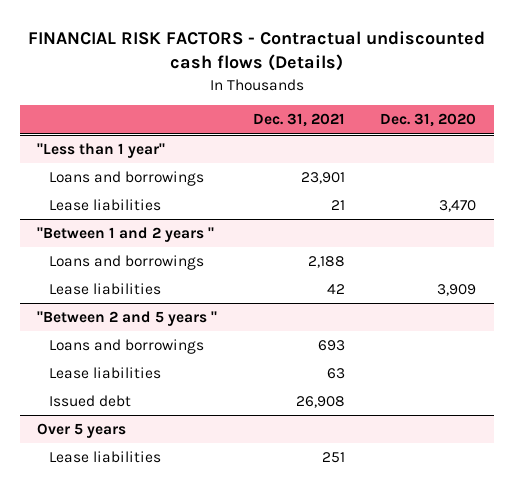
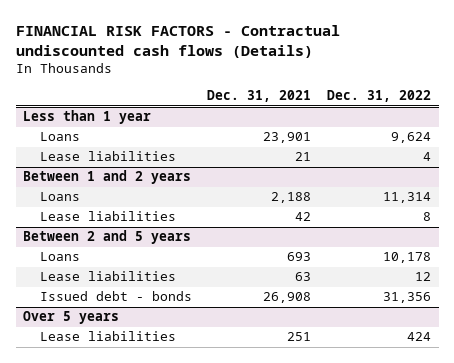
[380,113,477,128] Dec. 31, 2020 -> none
none -> [326,90,431,103] Dec. 31, 2022
[37,143,166,159] "Less than 1 year" -> [23,110,152,125] Less than 1 year
[48,171,204,187] Loans and borrowings -> [39,132,80,142] Loans
[37,227,215,243] "Between 1 and 2 years " -> [23,170,192,185] Between 1 and 2 years
[48,255,204,271] Loans and borrowings -> [39,192,80,202] Loans
[37,311,218,327] "Between 2 and 5 years " -> [23,230,192,245] Between 2 and 5 years
[48,339,204,355] Loans and borrowings -> [39,252,80,262] Loans
[48,395,131,408] Issued debt -> [39,291,192,302] Issued debt - bonds

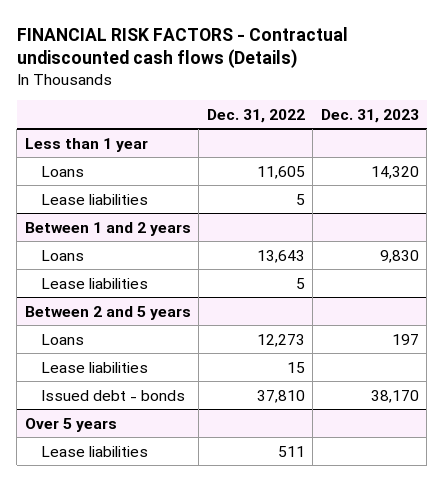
[207,90,312,103] Dec. 31, 2021 -> none
none -> [320,108,419,123] Dec. 31, 2023
[390,132,431,144] 9,624 -> [256,165,305,179] 11,605
[422,152,431,162] 4 -> [295,193,305,205] 5
[382,192,431,204] 11,314 -> [256,249,305,263] 13,643
[422,212,431,222] 8 -> [295,277,305,289] 5
[382,252,431,264] 10,178 -> [256,333,305,347] 12,273
[414,272,431,282] 12 -> [286,361,305,373] 15
[382,292,431,304] 31,356 -> [256,389,305,403] 37,810
[406,332,431,342] 424 -> [277,445,305,457] 511

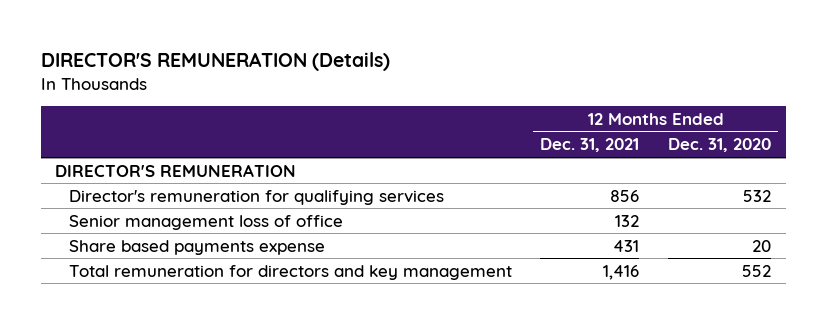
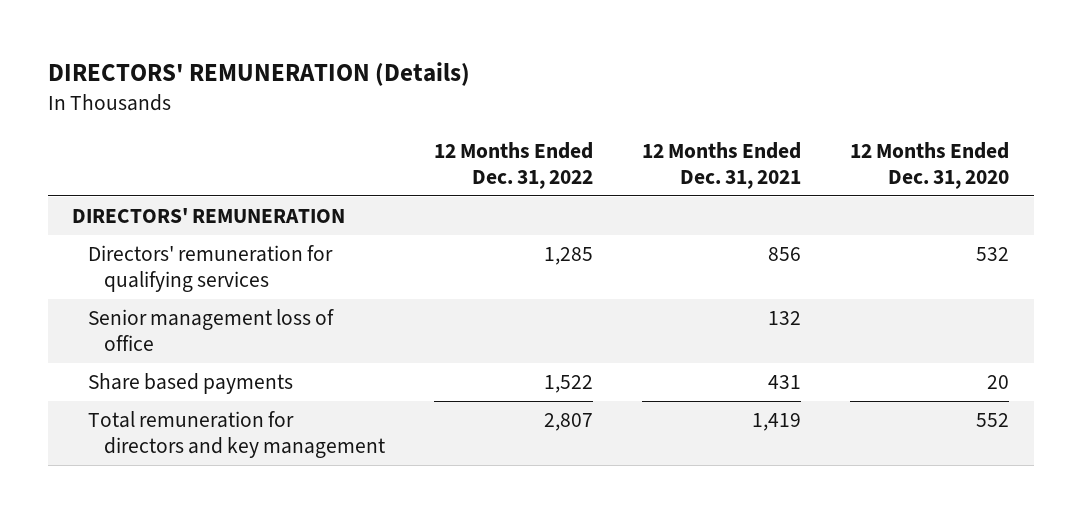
[40,51,390,71] DIRECTOR'S REMUNERATION (Details) -> [47,62,470,87] DIRECTORS' REMUNERATION (Details)
none -> [434,142,594,189] 12 Months Ended Dec. 31, 2022
[54,163,296,177] DIRECTOR'S REMUNERATION -> [72,208,346,224] DIRECTORS' REMUNERATION
[68,189,444,205] Director's remuneration for qualifying services -> [88,245,334,292] Directors' remuneration for qualifying services
[68,239,325,255] Share based payments expense -> [88,373,294,395] Share based payments
[603,264,640,280] 1,416 -> [752,413,802,432] 1,419

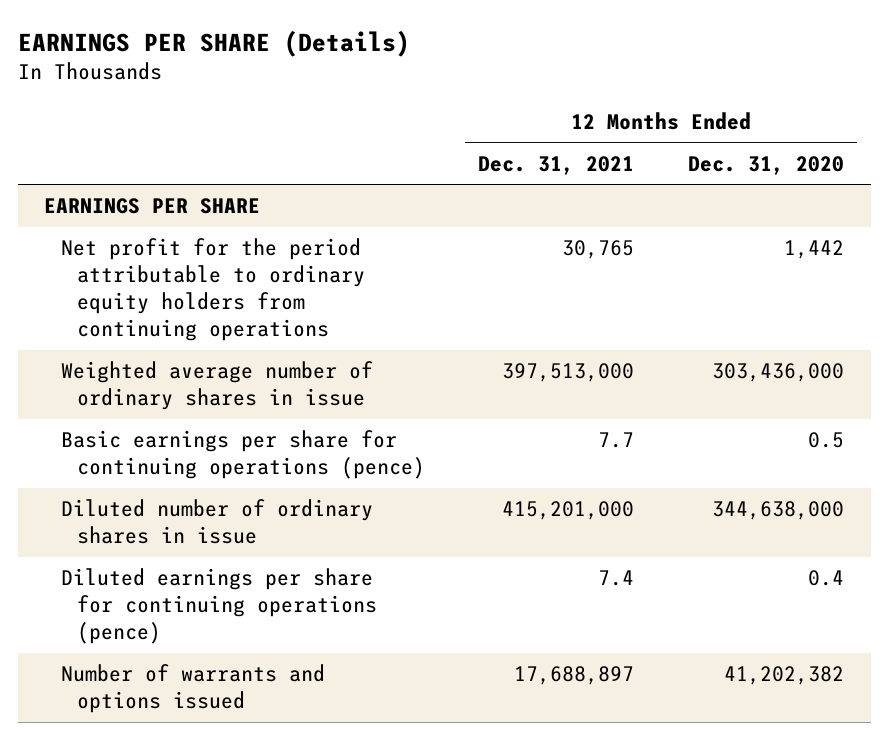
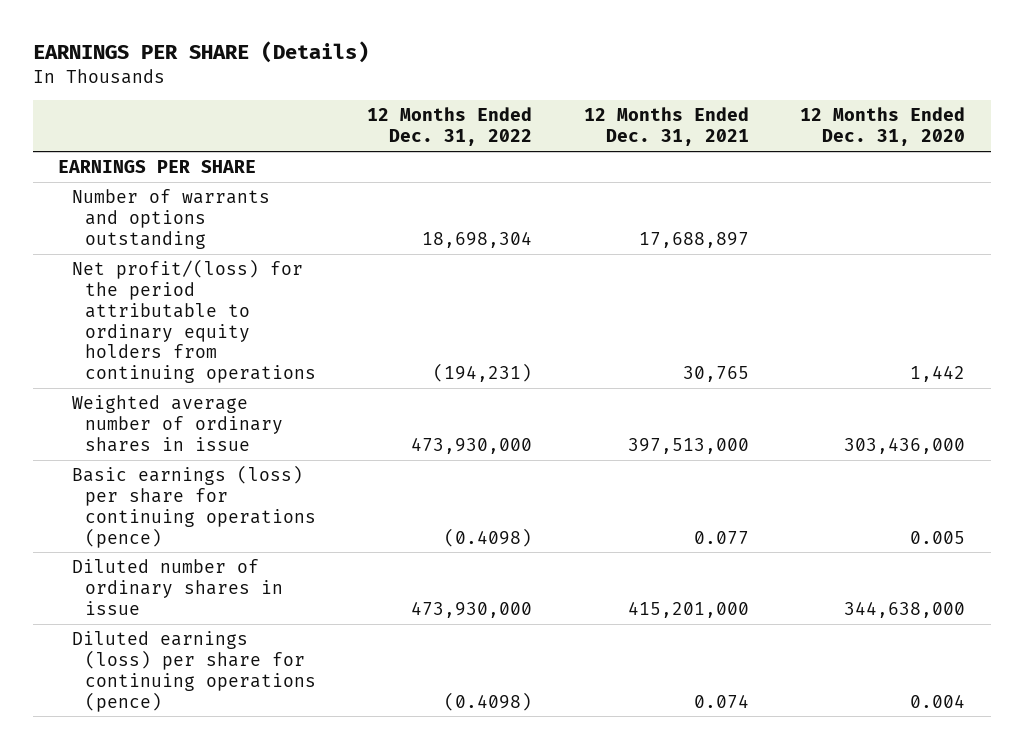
none -> [367,107,533,147] 12 Months Ended Dec. 31, 2022
none -> [71,189,270,249] Number of warrants and options outstanding
[60,238,365,342] Net profit for the period attributable to ordinary equity holders from continuing operations -> [71,259,317,384] Net profit/(loss) for the period attributable to ordinary equity holders from continuing operations
[60,430,425,480] Basic earnings per share for continuing operations (pence) -> [71,465,317,548] Basic earnings (loss) per share for continuing operations (pence)
[598,432,635,449] 7.7 -> [693,530,749,544] 0.077
[808,432,845,449] 0.5 -> [910,530,966,544] 0.005
[60,664,325,714] Number of warrants and options issued -> none
[60,568,377,645] Diluted earnings per share for continuing operations (pence) -> [71,631,317,712] Diluted earnings (loss) per share for continuing operations (pence)
[598,570,635,587] 7.4 -> [693,693,749,708] 0.074
[808,570,845,587] 0.4 -> [910,693,966,708] 0.004

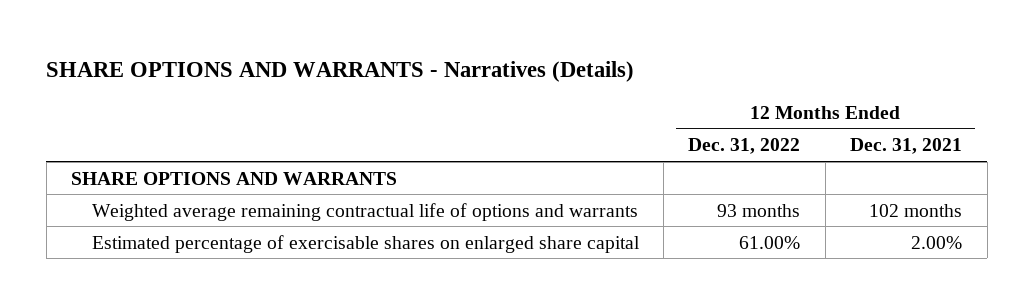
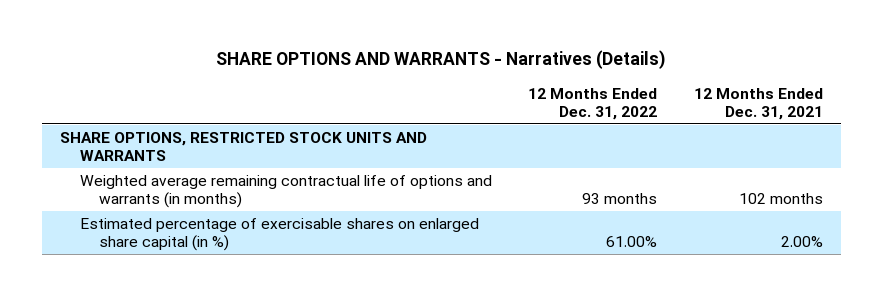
[71,171,398,185] SHARE OPTIONS AND WARRANTS -> [59,131,427,161] SHARE OPTIONS, RESTRICTED STOCK UNITS AND WARRANTS
[91,202,638,221] Weighted average remaining contractual life of options and warrants -> [79,174,492,208] Weighted average remaining contractual life of options and warrants (in months)
[91,234,640,253] Estimated percentage of exercisable shares on enlarged share capital -> [79,217,479,251] Estimated percentage of exercisable shares on enlarged share capital (in %)

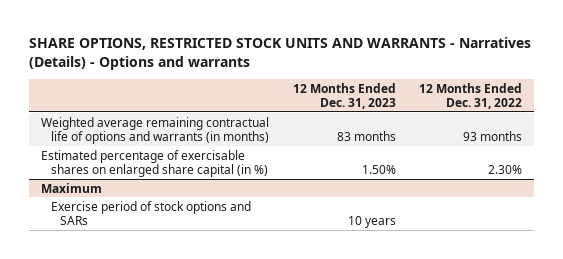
[216,50,667,70] SHARE OPTIONS AND WARRANTS - Narratives (Details) -> [29,37,532,70] SHARE OPTIONS, RESTRICTED STOCK UNITS AND WARRANTS - Narratives (Details) - Options and warrants
[693,87,823,120] 12 Months Ended Dec. 31, 2021 -> none
none -> [292,82,396,110] 12 Months Ended Dec. 31, 2023
[59,131,427,161] SHARE OPTIONS, RESTRICTED STOCK UNITS AND WARRANTS -> none
[606,235,658,247] 61.00% -> [488,165,523,175] 2.30%
none -> [41,182,103,193] Maximum
none -> [50,200,251,226] Exercise period of stock options and SARs

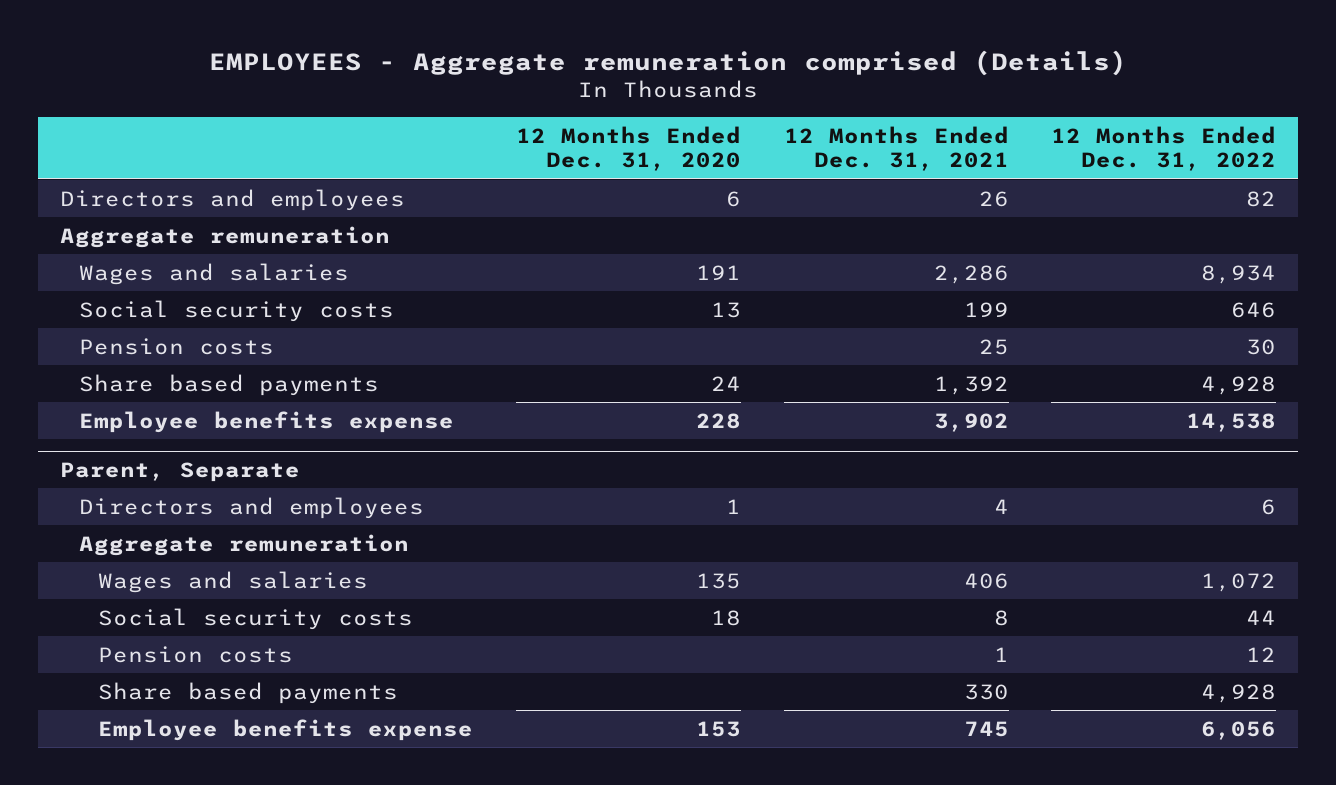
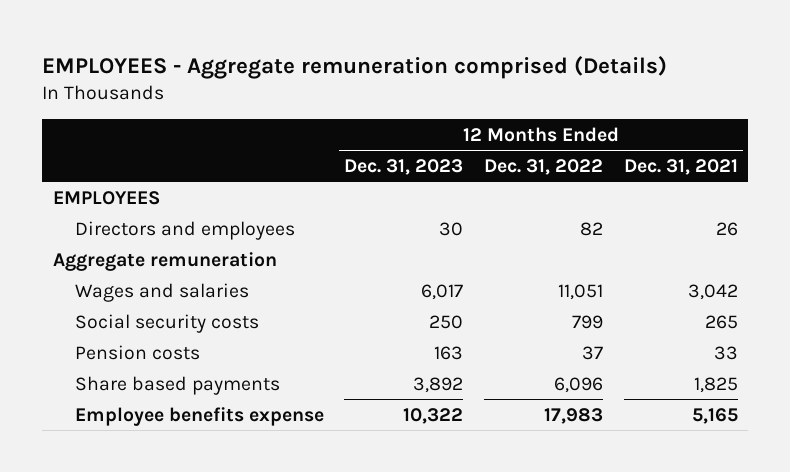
[515,125,741,172] 12 Months Ended Dec. 31, 2020 -> none
none -> [344,158,464,175] Dec. 31, 2023
none -> [52,190,160,205] EMPLOYEES
[59,461,300,482] Parent, Separate -> none
[78,496,424,519] Directors and employees -> none
[78,533,409,556] Aggregate remuneration -> none
[98,570,369,593] Wages and salaries -> none
[98,607,414,630] Social security costs -> none
[98,645,294,663] Pension costs -> none
[98,681,399,704] Share based payments -> none
[98,718,474,741] Employee benefits expense -> none
[933,264,1009,284] 2,286 -> [687,283,738,300] 3,042
[1201,264,1277,284] 8,934 -> [558,283,604,300] 11,051
[963,301,1009,317] 199 -> [704,314,738,329] 265
[1231,301,1277,318] 646 -> [572,314,604,329] 799
[978,338,1009,355] 25 -> [713,345,738,360] 33
[1246,338,1277,355] 30 -> [582,345,604,360] 37
[933,375,1009,395] 1,392 -> [693,376,738,393] 1,825
[1201,375,1277,395] 4,928 -> [554,376,604,393] 6,096
[933,412,1009,432] 3,902 -> [691,407,738,424] 5,165
[1186,412,1277,432] 14,538 -> [544,407,604,424] 17,983

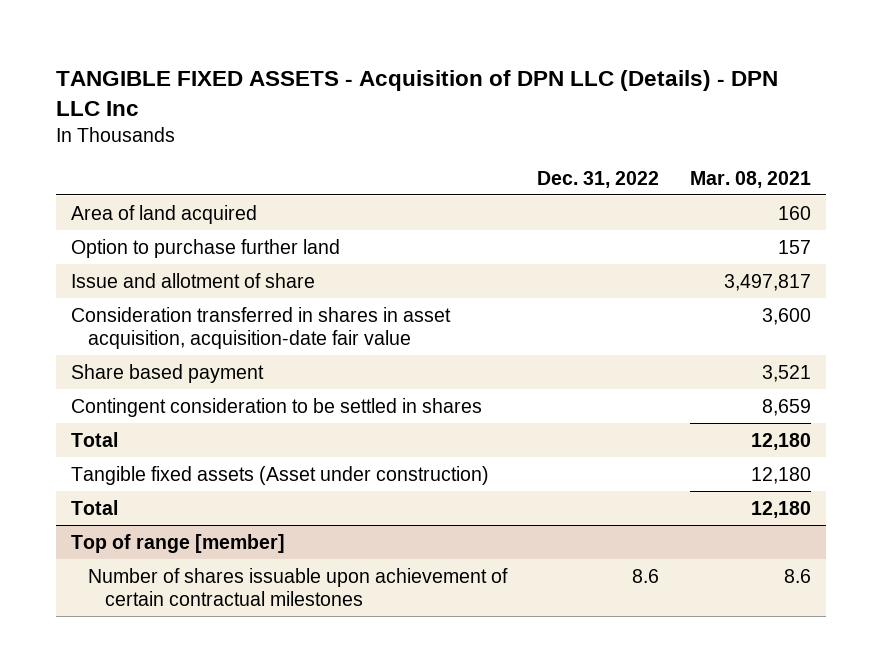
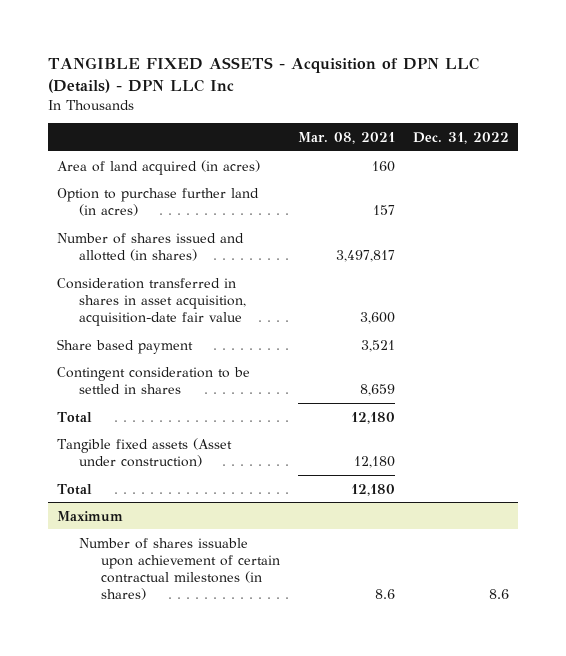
[70,204,257,224] Area of land acquired -> [56,159,260,175] Area of land acquired (in acres)
[70,238,340,258] Option to purchase further land -> [56,187,259,216] Option to purchase further land (in acres)
[70,272,315,288] Issue and allotment of share -> [56,232,244,261] Number of shares issued and allotted (in shares)
[70,533,285,553] Top of range [member] -> [56,510,123,522] Maximum
[87,567,508,606] Number of shares issuable upon achievement of certain contractual milestones -> [78,537,280,600] Number of shares issuable upon achievement of certain contractual milestones (in shares)

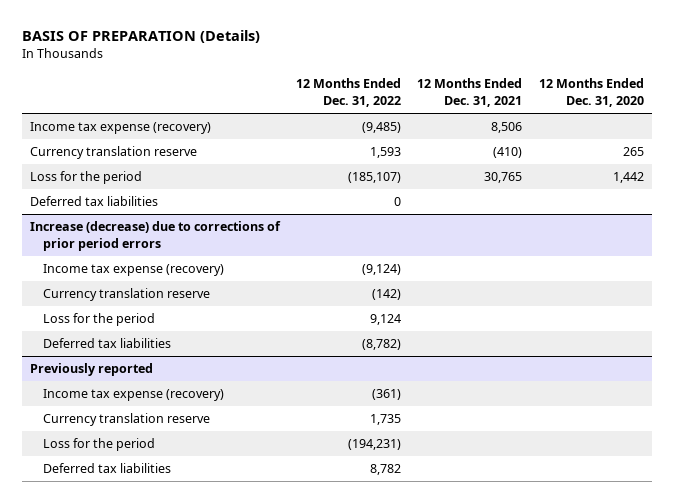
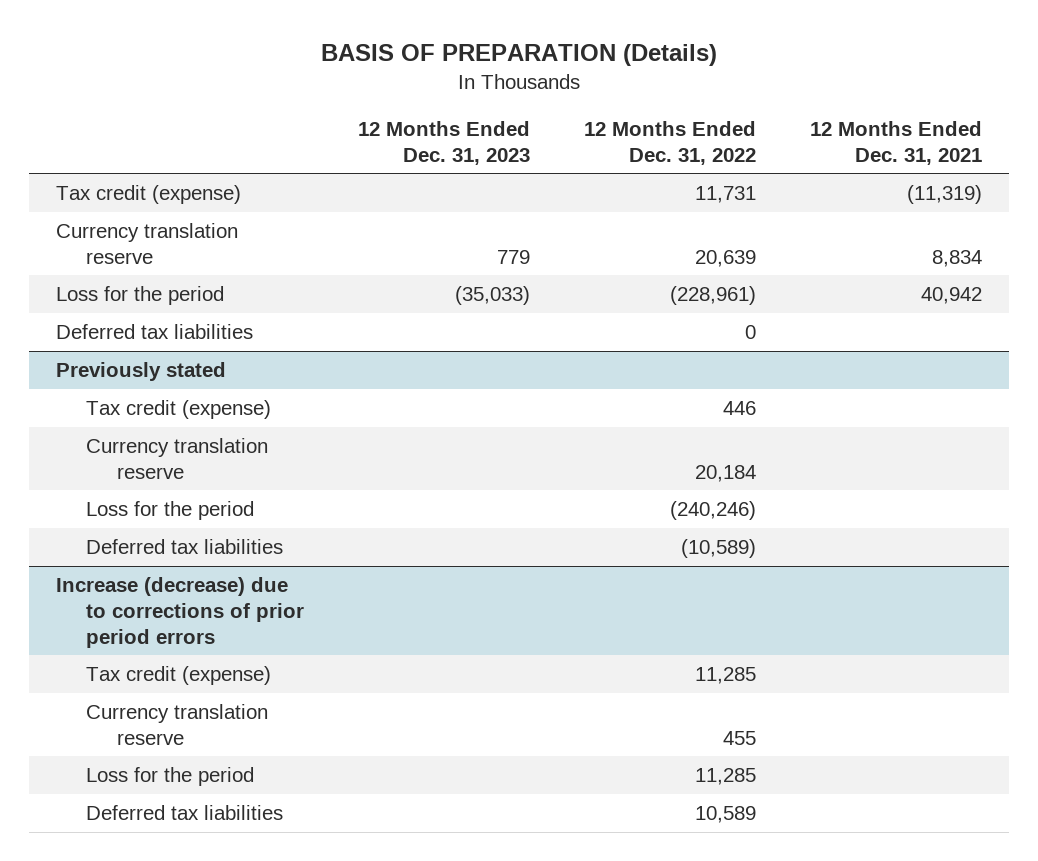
[538,78,644,107] 12 Months Ended Dec. 31, 2020 -> none
none -> [358,120,531,165] 12 Months Ended Dec. 31, 2023
[29,122,211,135] Income tax expense (recovery) -> [56,184,242,204] Tax credit (expense)
[362,122,402,134] (9,485) -> [695,185,757,203] 11,731
[491,122,523,134] 8,506 -> [906,184,982,204] (11,319)
[370,147,402,159] 1,593 -> [695,249,757,267] 20,639
[493,147,523,159] (410) -> [931,249,982,267] 8,834
[348,172,402,184] (185,107) -> [670,285,757,305] (228,961)
[484,172,523,184] 30,765 -> [920,286,982,304] 40,942
none -> [56,361,227,381] Previously stated
none -> [86,399,272,419] Tax credit (expense)
none -> [86,437,269,479] Currency translation reserve
none -> [86,500,255,520] Loss for the period
none -> [86,538,284,554] Deferred tax liabilities
[29,363,153,377] Previously reported -> none
[42,389,224,402] Income tax expense (recovery) -> none
[42,413,210,427] Currency translation reserve -> none
[42,438,155,452] Loss for the period -> none
[42,463,171,474] Deferred tax liabilities -> none
[42,264,224,277] Income tax expense (recovery) -> [86,665,272,685] Tax credit (expense)
[362,264,402,276] (9,124) -> [695,666,757,684] 11,285
[372,289,402,301] (142) -> [723,730,757,745] 455
[370,314,402,326] 9,124 -> [695,767,757,785] 11,285
[362,339,402,351] (8,782) -> [695,805,757,823] 10,589

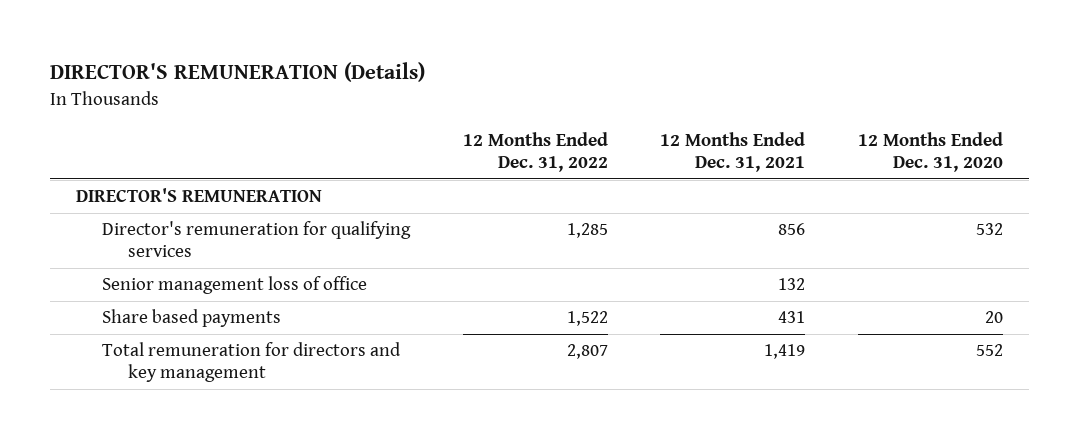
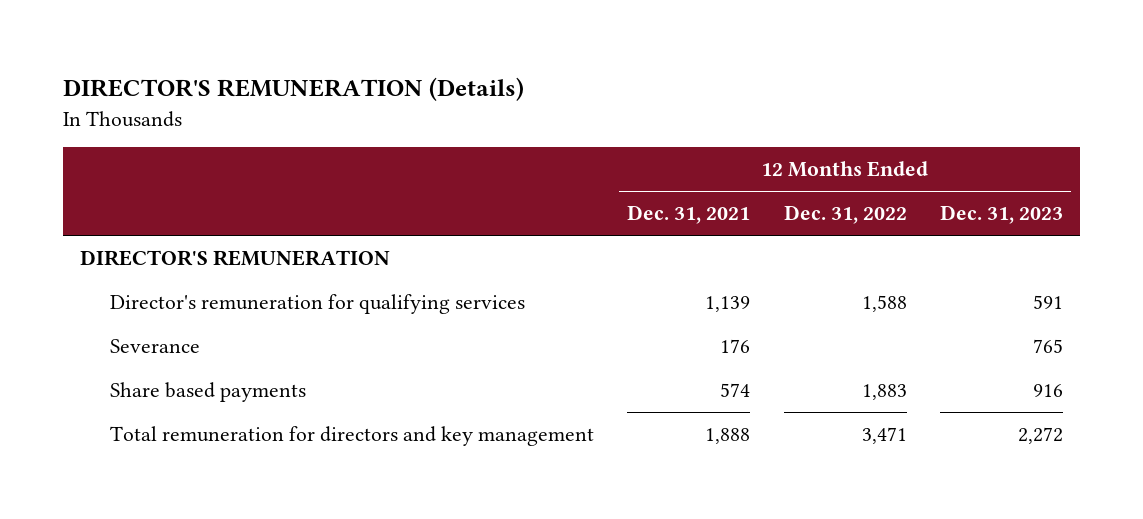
[857,132,1003,173] 12 Months Ended Dec. 31, 2020 -> none
none -> [940,205,1064,225] Dec. 31, 2023
[102,276,368,295] Senior management loss of office -> none
[566,223,608,239] 1,285 -> [861,294,907,312] 1,588
[778,223,806,236] 856 -> [705,295,751,312] 1,139
none -> [109,338,200,353] Severance
[566,311,608,327] 1,522 -> [861,383,907,400] 1,883
[778,311,806,324] 431 -> [720,382,751,397] 574
[566,344,608,360] 2,807 -> [861,426,907,444] 3,471
[764,344,806,360] 1,419 -> [705,427,751,444] 1,888

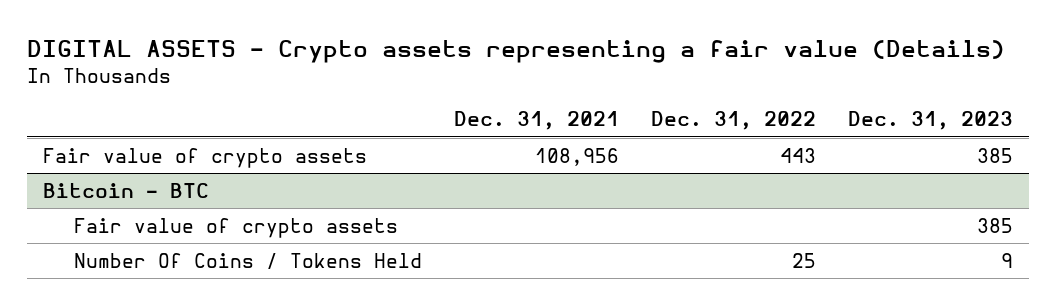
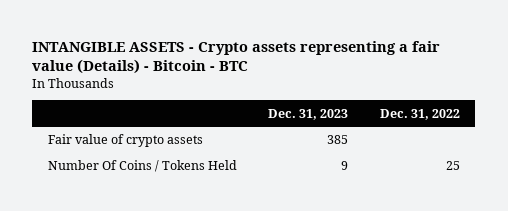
[26,39,1005,63] DIGITAL ASSETS - Crypto assets representing a fair value (Details) -> [32,40,441,75] INTANGIBLE ASSETS - Crypto assets representing a fair value (Details) - Bitcoin - BTC
[453,111,619,131] Dec. 31, 2021 -> none
[42,147,367,168] Fair value of crypto assets -> none
[42,182,209,198] Bitcoin - BTC -> none

